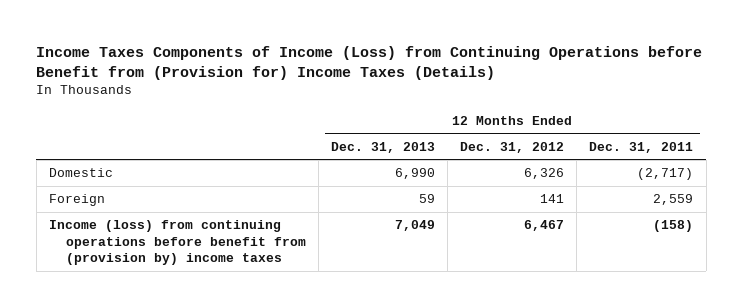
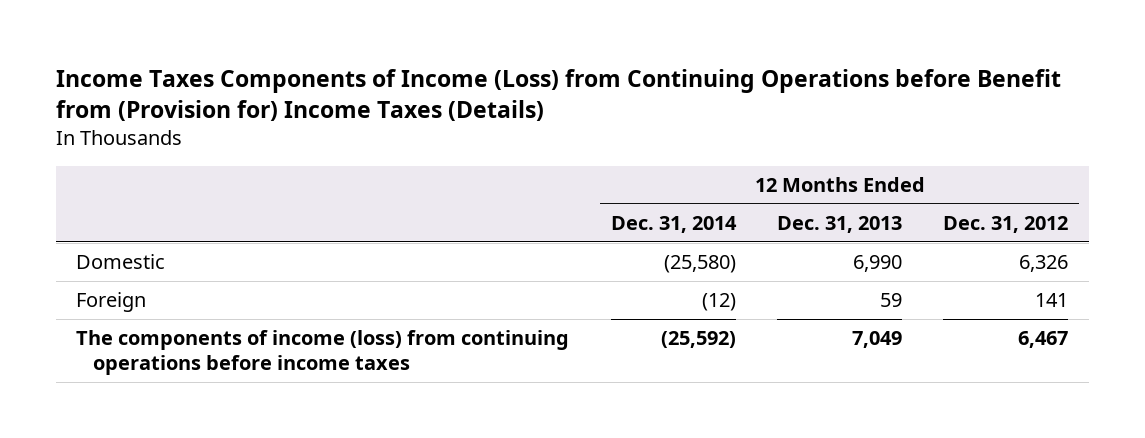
[589,141,694,153] Dec. 31, 2011 -> none
none -> [610,216,737,234] Dec. 31, 2014
[49,220,306,266] Income (loss) from continuing operations before benefit from (provision by) income taxes -> [76,330,570,376] The components of income (loss) from continuing operations before income taxes

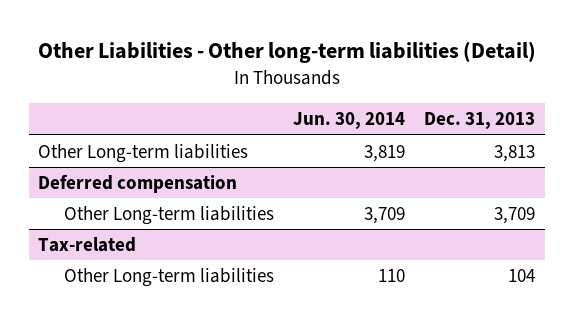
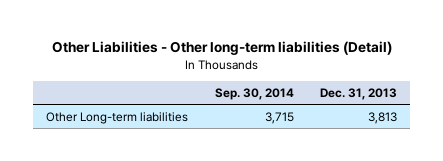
[293,112,406,130] Jun. 30, 2014 -> none
none -> [214,87,294,100] Sep. 30, 2014
[38,174,238,194] Deferred compensation -> none
[63,206,274,226] Other Long-term liabilities -> none
[38,237,137,253] Tax-related -> none
[63,268,274,288] Other Long-term liabilities -> none

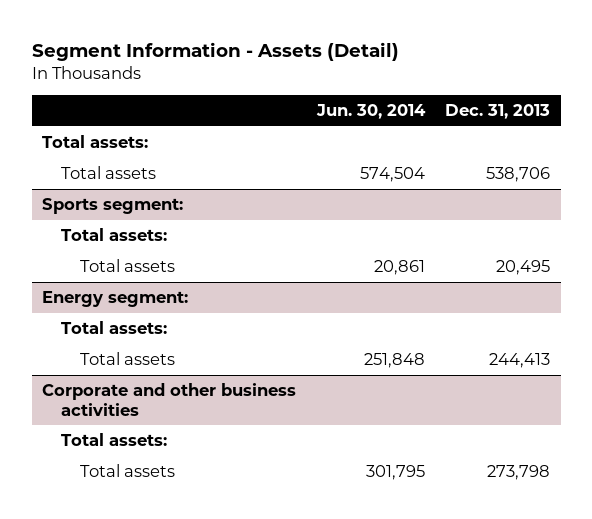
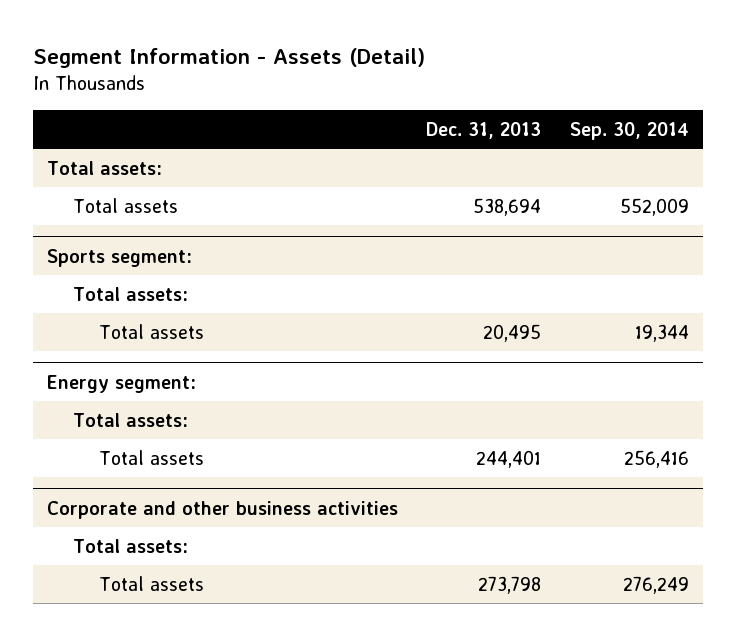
[315,104,426,120] Jun. 30, 2014 -> none
none -> [569,121,689,140] Sep. 30, 2014
[486,167,551,183] 538,706 -> [473,197,542,216] 538,694
[489,353,551,369] 244,413 -> [476,449,542,468] 244,401

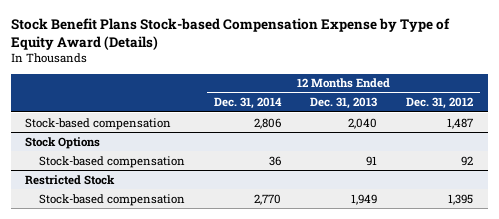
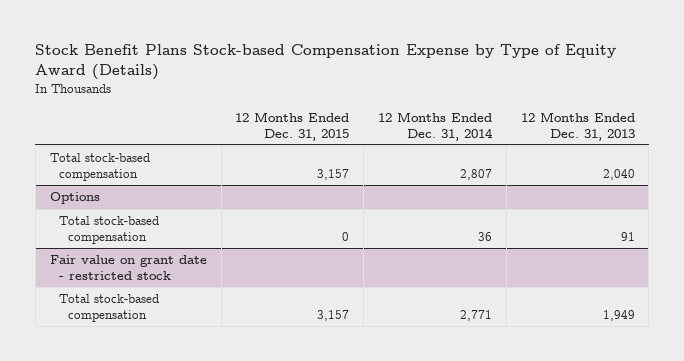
[406,97,474,110] Dec. 31, 2012 -> none
none -> [235,111,350,141] 12 Months Ended Dec. 31, 2015
[25,117,172,130] Stock-based compensation -> [49,153,150,181] Total stock-based compensation
[254,117,282,129] 2,806 -> [459,168,492,180] 2,807
[25,136,101,149] Stock Options -> [49,192,100,205] Options
[39,155,186,168] Stock-based compensation -> [59,216,160,244] Total stock-based compensation
[25,174,116,185] Restricted Stock -> [49,255,207,280] Fair value on grant date - restricted stock
[39,193,186,206] Stock-based compensation -> [59,294,160,322] Total stock-based compensation
[254,193,282,205] 2,770 -> [459,309,492,321] 2,771

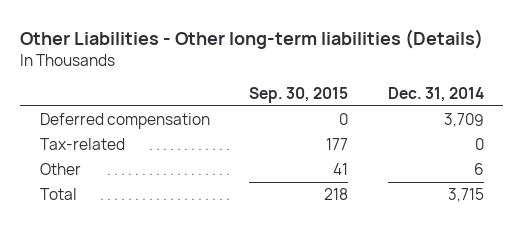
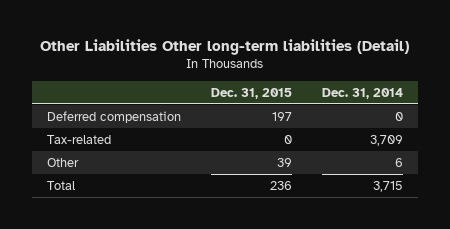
[20,28,484,49] Other Liabilities - Other long-term liabilities (Details) -> [40,39,410,56] Other Liabilities Other long-term liabilities (Detail)
[249,87,349,104] Sep. 30, 2015 -> none
none -> [211,87,293,99] Dec. 31, 2015
[443,112,484,127] 3,709 -> [395,111,404,121] 0
[474,137,484,150] 0 -> [370,134,404,146] 3,709

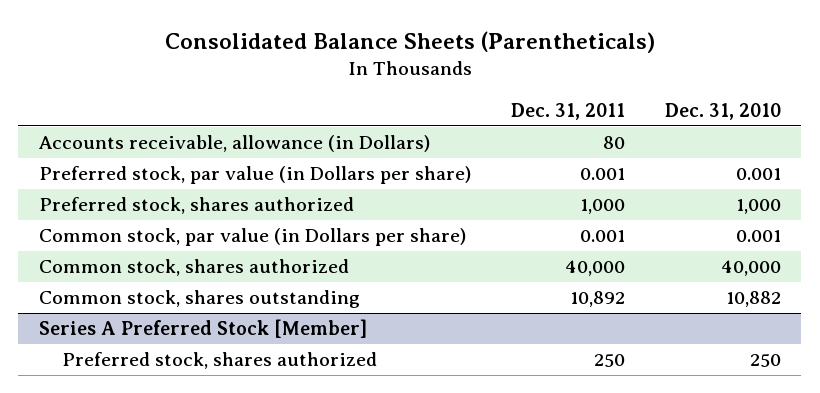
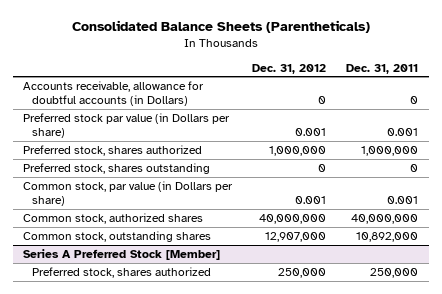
[665,102,782,120] Dec. 31, 2010 -> none
none -> [252,63,327,74] Dec. 31, 2012
[38,135,430,153] Accounts receivable, allowance (in Dollars) -> [23,80,205,106] Accounts receivable, allowance for doubtful accounts (in Dollars)
[602,136,625,150] 80 -> [410,95,419,104] 0
[38,166,471,185] Preferred stock, par value (in Dollars per share) -> [23,112,231,138] Preferred stock par value (in Dollars per share)
[579,199,625,215] 1,000 -> [361,145,419,156] 1,000,000
none -> [23,162,211,174] Preferred stock, shares outstanding
[38,259,349,277] Common stock, shares authorized -> [23,212,204,224] Common stock, authorized shares
[564,260,625,277] 40,000 -> [351,213,419,224] 40,000,000
[38,290,360,309] Common stock, shares outstanding -> [23,230,212,242] Common stock, outstanding shares
[569,291,625,308] 10,892 -> [356,231,419,242] 10,892,000
[593,354,625,368] 250 -> [370,267,419,278] 250,000

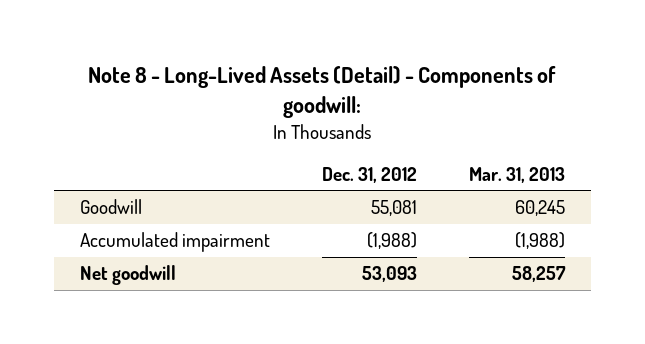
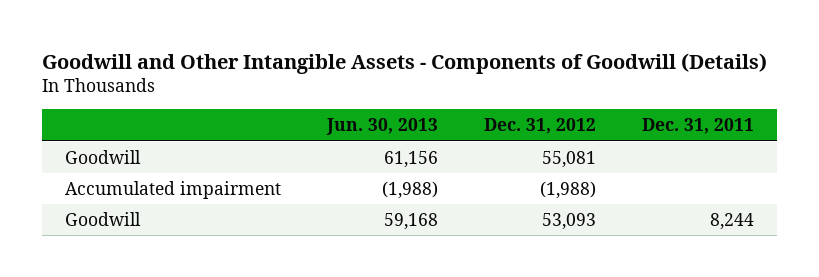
[88,66,557,119] Note 8 - Long-Lived Assets (Detail) - Components of goodwill: -> [41,52,767,74] Goodwill and Other Intangible Assets - Components of Goodwill (Details)
[468,167,565,184] Mar. 31, 2013 -> none
none -> [325,118,438,136] Jun. 30, 2013
none -> [641,118,754,135] Dec. 31, 2011
[79,265,176,286] Net goodwill -> [64,211,141,226] Goodwill

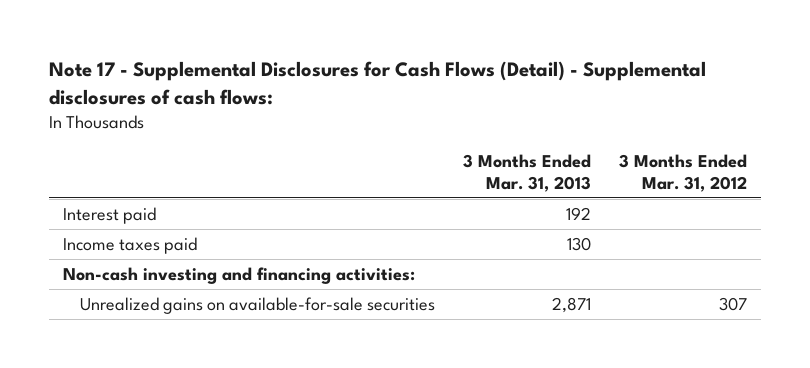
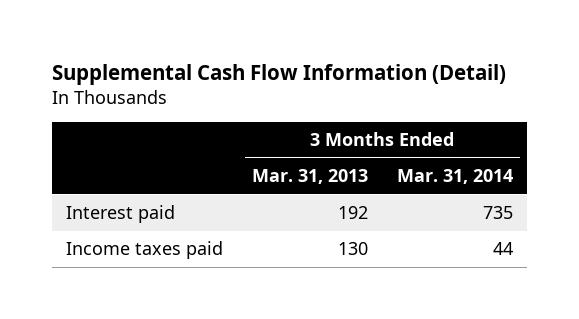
[48,61,706,106] Note 17 - Supplemental Disclosures for Cash Flows (Detail) - Supplemental disclosures of cash flows: -> [51,63,506,85] Supplemental Cash Flow Information (Detail)
[619,153,748,192] 3 Months Ended Mar. 31, 2012 -> none
none -> [396,169,513,185] Mar. 31, 2014
[62,266,415,284] Non-cash investing and financing activities: -> none
[80,296,436,314] Unrealized gains on available-for-sale securities -> none

